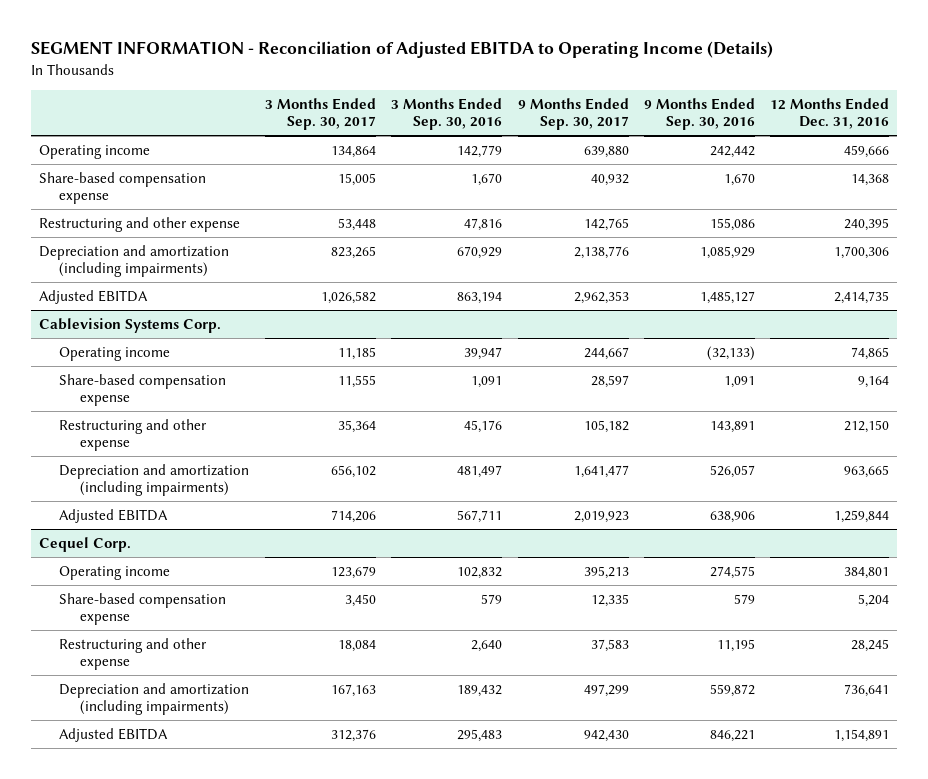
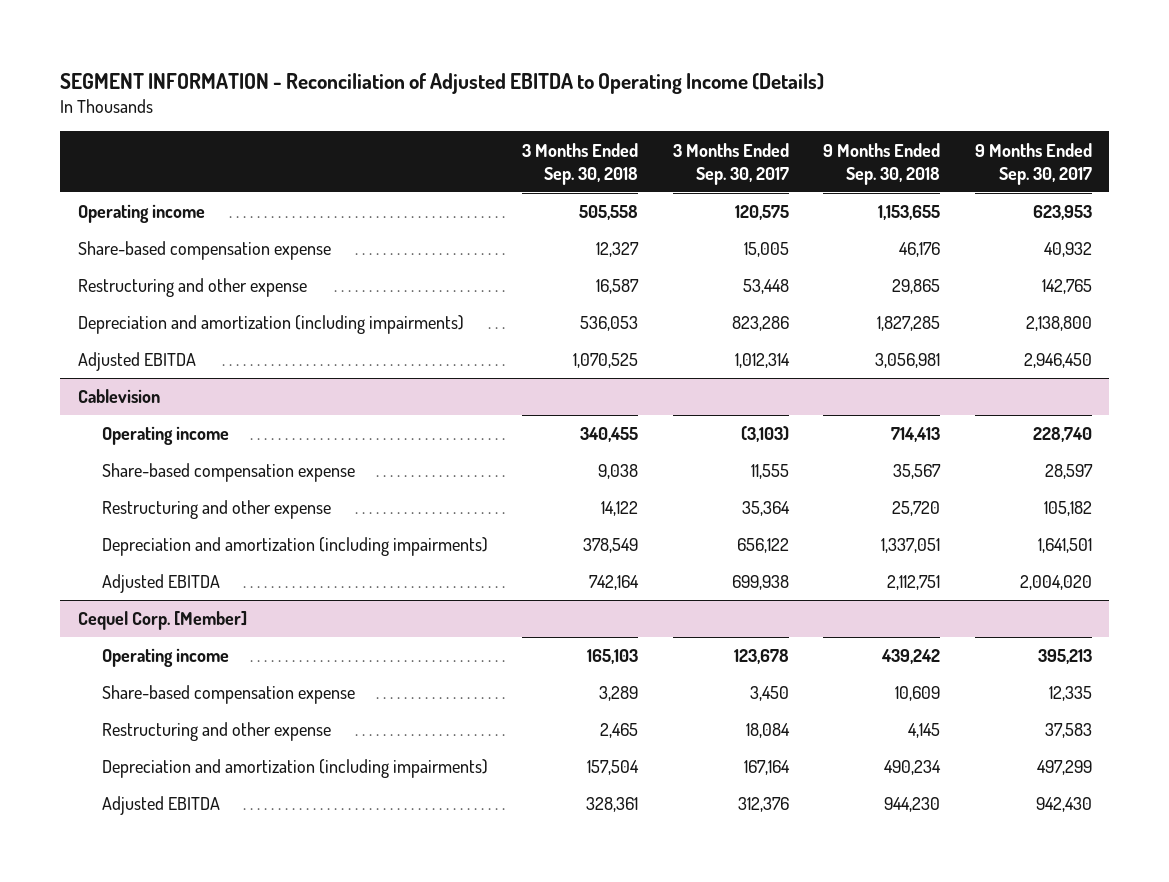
[391,97,503,131] 3 Months Ended Sep. 30, 2016 -> none
[644,97,756,131] 9 Months Ended Sep. 30, 2016 -> none
[770,97,890,130] 12 Months Ended Dec. 31, 2016 -> none
none -> [522,142,639,185] 3 Months Ended Sep. 30, 2018
none -> [823,142,941,185] 9 Months Ended Sep. 30, 2018
[330,145,376,158] 134,864 -> [734,205,789,221] 120,575
[583,145,629,158] 639,880 -> [1032,205,1092,221] 623,953
[330,245,376,259] 823,265 -> [731,316,789,332] 823,286
[573,245,629,259] 2,138,776 -> [1025,316,1092,332] 2,138,800
[320,290,376,304] 1,026,582 -> [734,353,790,369] 1,012,314
[573,290,629,304] 2,962,353 -> [1023,353,1092,369] 2,946,450
[38,317,221,333] Cablevision Systems Corp. -> [77,389,160,404] Cablevision
[337,346,376,360] 11,185 -> [740,426,789,443] (3,103)
[583,346,629,360] 244,667 -> [1032,427,1092,443] 228,740
[330,464,376,478] 656,102 -> [736,538,789,554] 656,122
[573,464,629,478] 1,641,477 -> [1037,538,1092,554] 1,641,501
[330,509,376,523] 714,206 -> [731,575,789,591] 699,938
[573,510,629,523] 2,019,923 -> [1019,575,1092,591] 2,004,020
[38,536,131,552] Cequel Corp. -> [77,611,247,631] Cequel Corp. [Member]
[330,565,376,579] 123,679 -> [733,649,789,665] 123,678
[330,683,376,697] 167,163 -> [743,760,790,776] 167,164

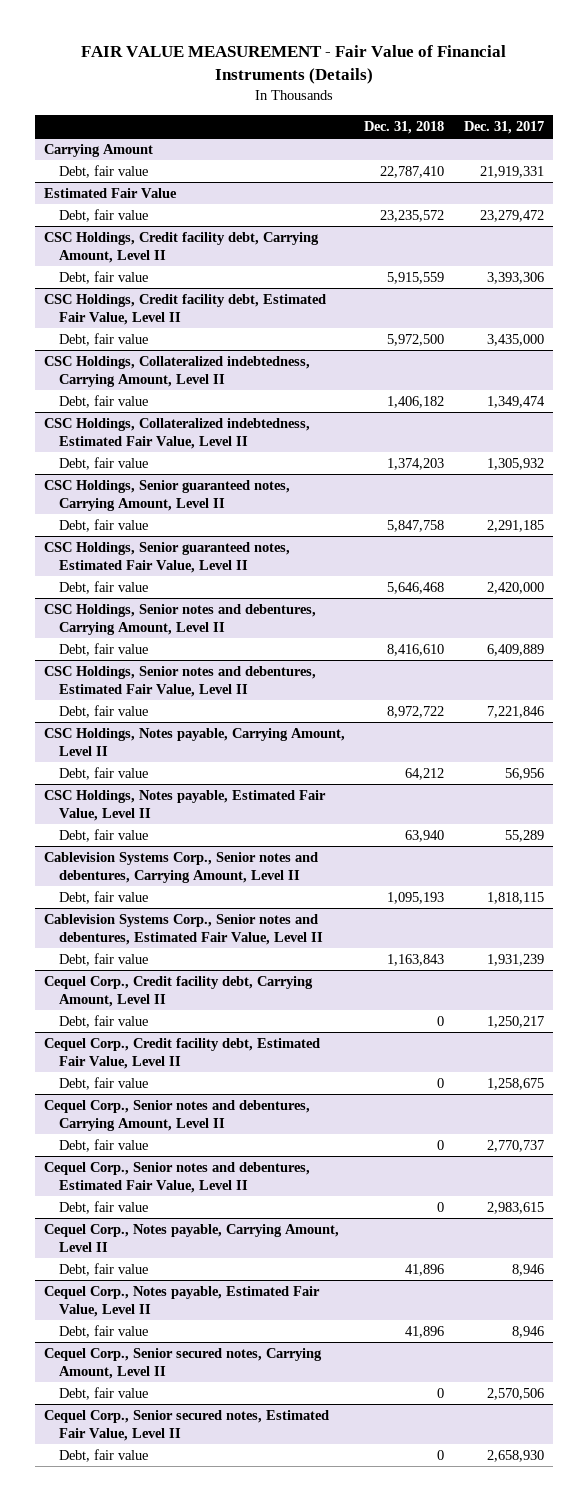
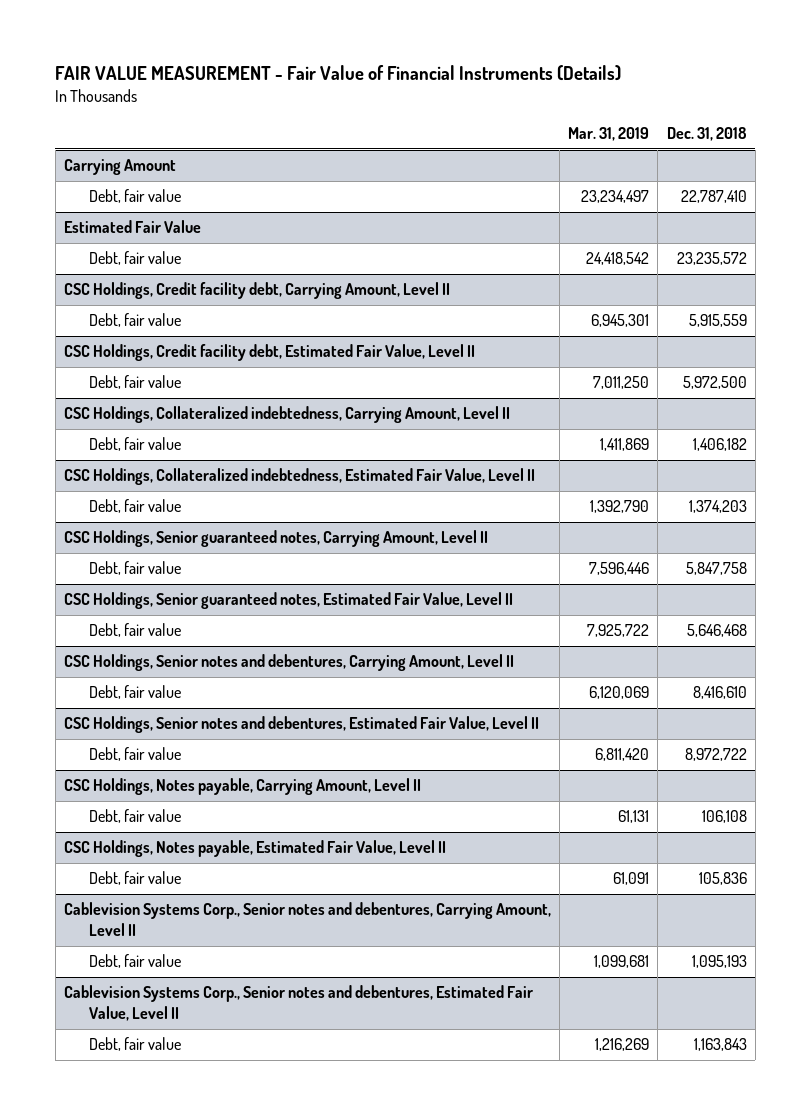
[463,120,544,134] Dec. 31, 2017 -> none
none -> [568,127,650,142] Mar. 31, 2019
[405,767,445,780] 64,212 -> [701,810,747,824] 106,108
[405,829,445,842] 63,940 -> [698,872,747,886] 105,836
[44,975,314,1007] Cequel Corp., Credit facility debt, Carrying Amount, Level II -> none
[59,1014,149,1028] Debt, fair value -> none
[44,1037,321,1069] Cequel Corp., Credit facility debt, Estimated Fair Value, Level II -> none
[59,1076,149,1090] Debt, fair value -> none
[44,1099,311,1131] Cequel Corp., Senior notes and debentures, Carrying Amount, Level II -> none
[59,1138,149,1152] Debt, fair value -> none
[44,1161,311,1193] Cequel Corp., Senior notes and debentures, Estimated Fair Value, Level II -> none
[59,1200,149,1214] Debt, fair value -> none
[44,1223,340,1252] Cequel Corp., Notes payable, Carrying Amount, Level II -> none
[59,1262,149,1276] Debt, fair value -> none
[44,1285,321,1317] Cequel Corp., Notes payable, Estimated Fair Value, Level II -> none
[59,1324,149,1338] Debt, fair value -> none
[44,1347,323,1379] Cequel Corp., Senior secured notes, Carrying Amount, Level II -> none
[59,1386,149,1400] Debt, fair value -> none
[44,1409,330,1441] Cequel Corp., Senior secured notes, Estimated Fair Value, Level II -> none
[59,1448,149,1462] Debt, fair value -> none

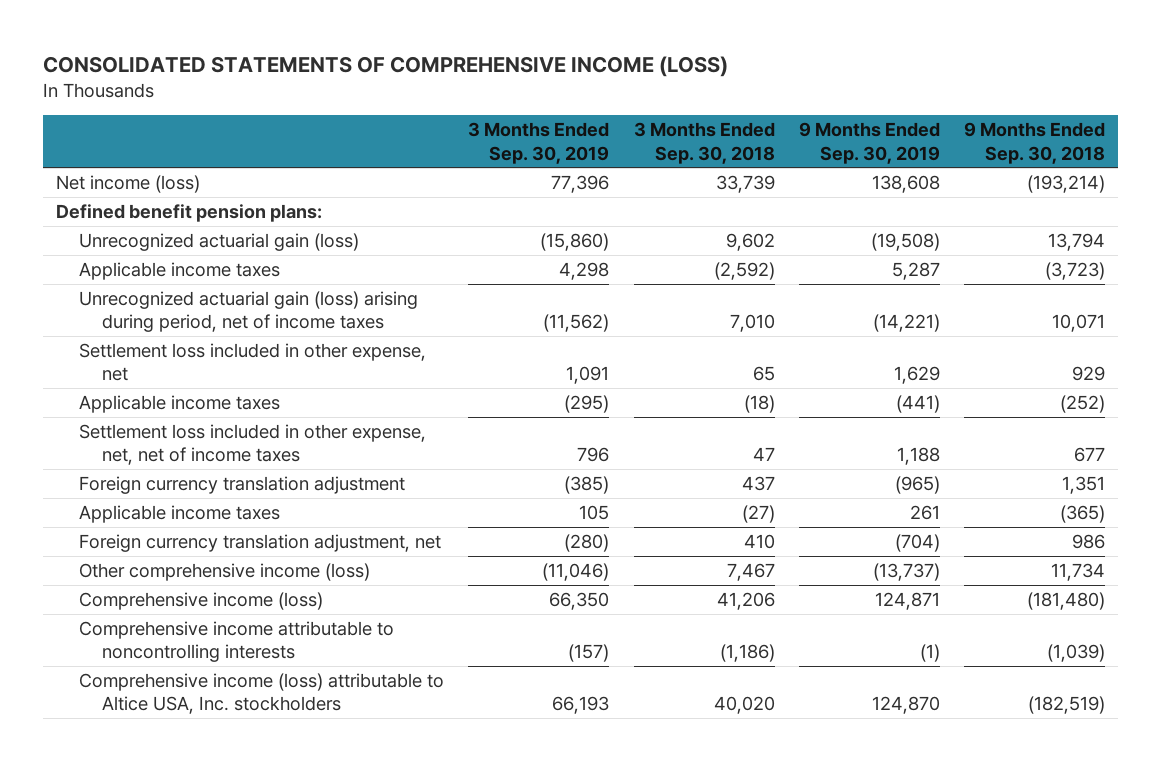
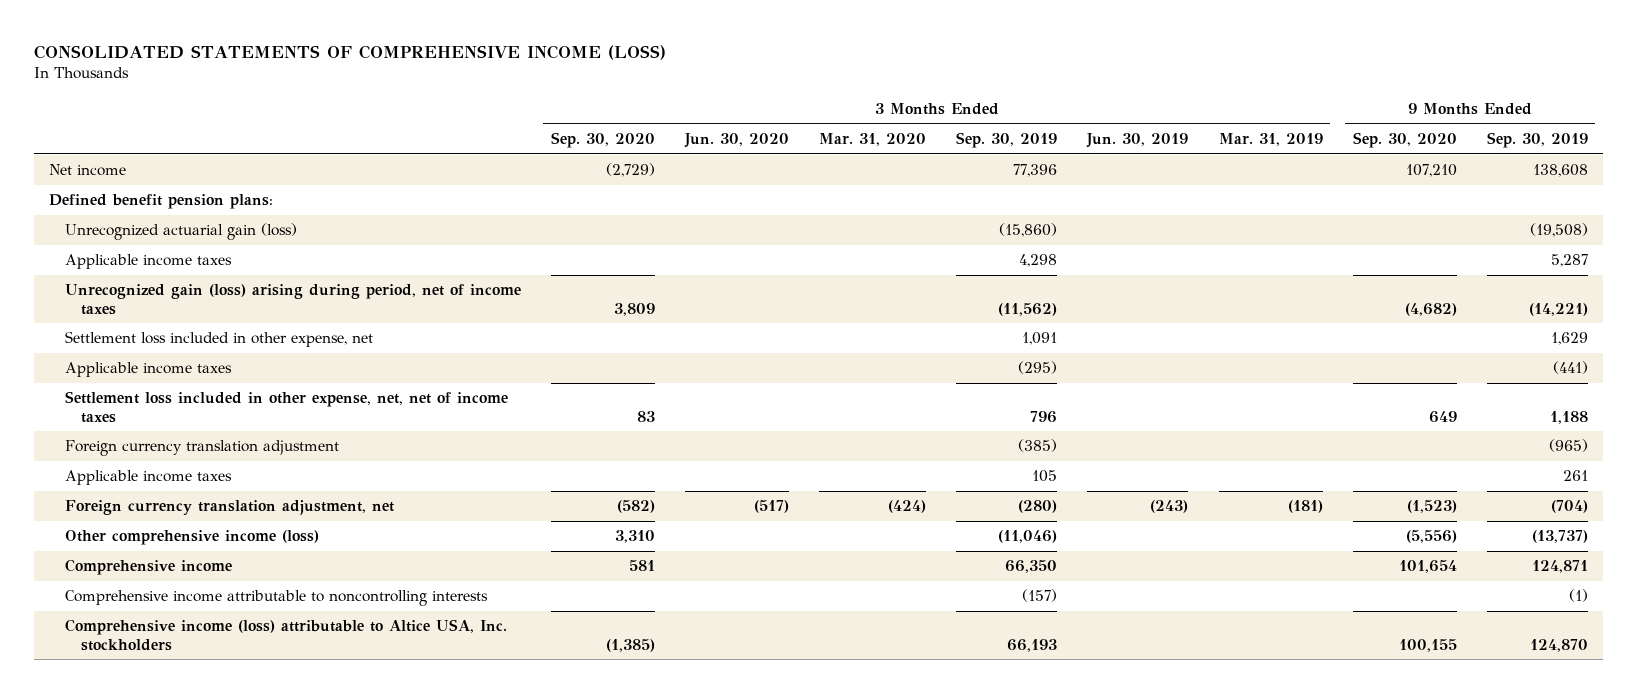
[633,122,775,164] 3 Months Ended Sep. 30, 2018 -> none
[964,122,1106,164] 9 Months Ended Sep. 30, 2018 -> none
none -> [550,132,655,149] Sep. 30, 2020
none -> [684,133,790,149] Jun. 30, 2020
none -> [819,133,927,147] Mar. 31, 2020
none -> [1086,133,1189,149] Jun. 30, 2019
none -> [1218,133,1323,147] Mar. 31, 2019
none -> [1352,132,1457,149] Sep. 30, 2020
[55,174,200,193] Net income (loss) -> [48,164,126,177] Net income
[78,290,418,333] Unrecognized actuarial gain (loss) arising during period, net of income taxes -> [64,284,521,315] Unrecognized gain (loss) arising during period, net of income taxes
[78,591,323,610] Comprehensive income (loss) -> [64,559,232,576] Comprehensive income

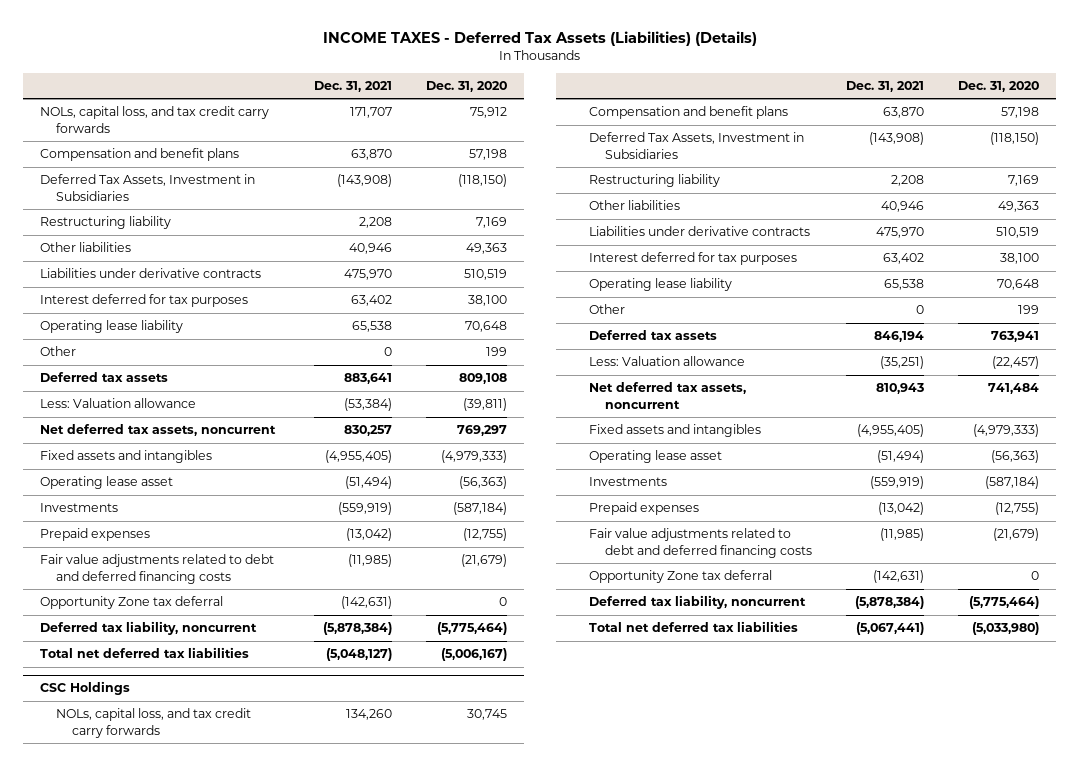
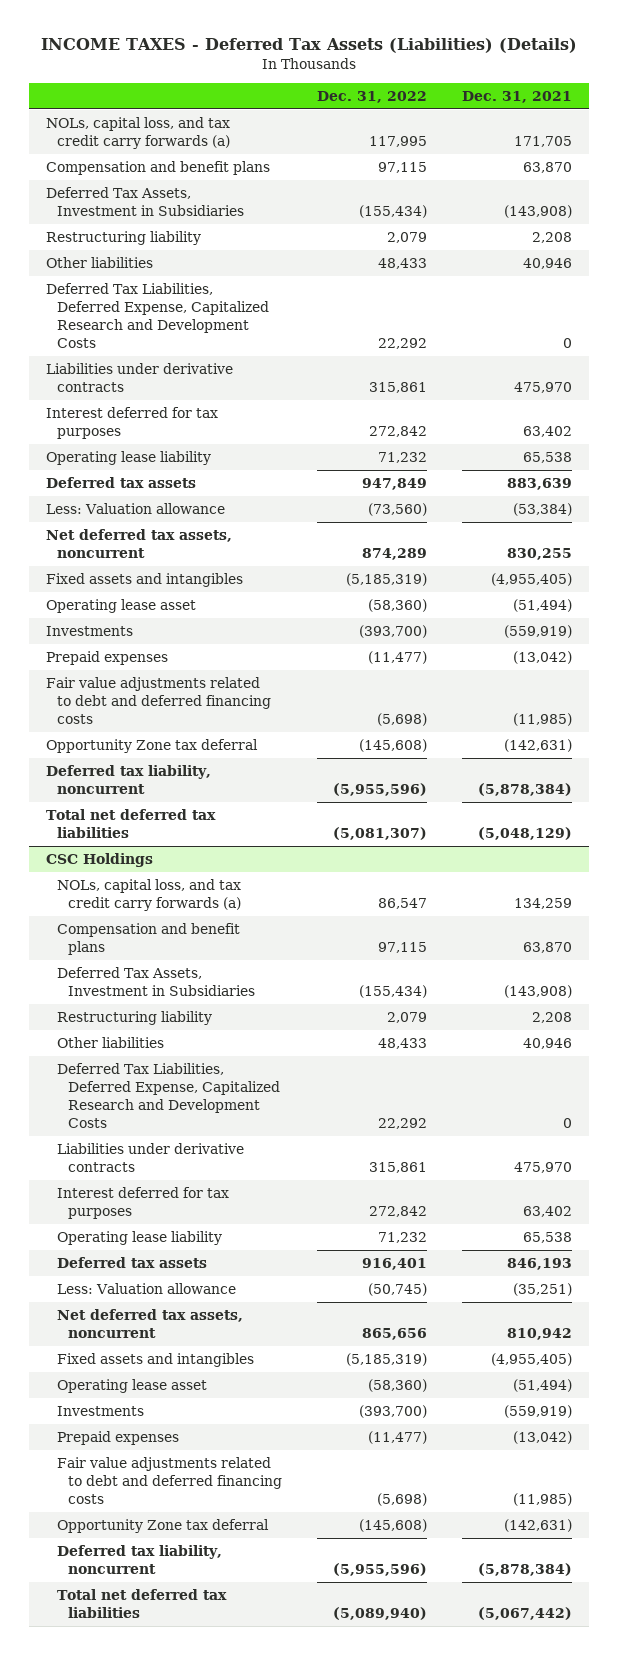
[425,80,507,92] Dec. 31, 2020 -> none
none -> [317,91,428,104] Dec. 31, 2022
[40,106,270,133] NOLs, capital loss, and tax credit carry forwards -> [45,116,231,149] NOLs, capital loss, and tax credit carry forwards (a)
[349,107,392,119] 171,707 -> [513,135,572,147] 171,705
none -> [45,282,270,348] Deferred Tax Liabilities, Deferred Expense, Capitalized Research and Development Costs
[40,346,77,357] Other -> none
[343,373,392,385] 883,641 -> [506,477,572,490] 883,639
[343,425,392,437] 830,257 -> [506,547,572,560] 830,255
[325,648,392,662] (5,048,127) -> [477,826,572,840] (5,048,129)
[56,708,252,738] NOLs, capital loss, and tax credit carry forwards -> [57,878,242,911] NOLs, capital loss, and tax credit carry forwards (a)
[345,709,392,721] 134,260 -> [513,897,572,909] 134,259
none -> [57,1062,281,1128] Deferred Tax Liabilities, Deferred Expense, Capitalized Research and Development Costs
[588,304,625,315] Other -> none
[873,331,924,343] 846,194 -> [506,1257,572,1270] 846,193
[875,383,924,395] 810,943 -> [506,1327,572,1340] 810,942
[855,622,924,636] (5,067,441) -> [477,1606,572,1620] (5,067,442)

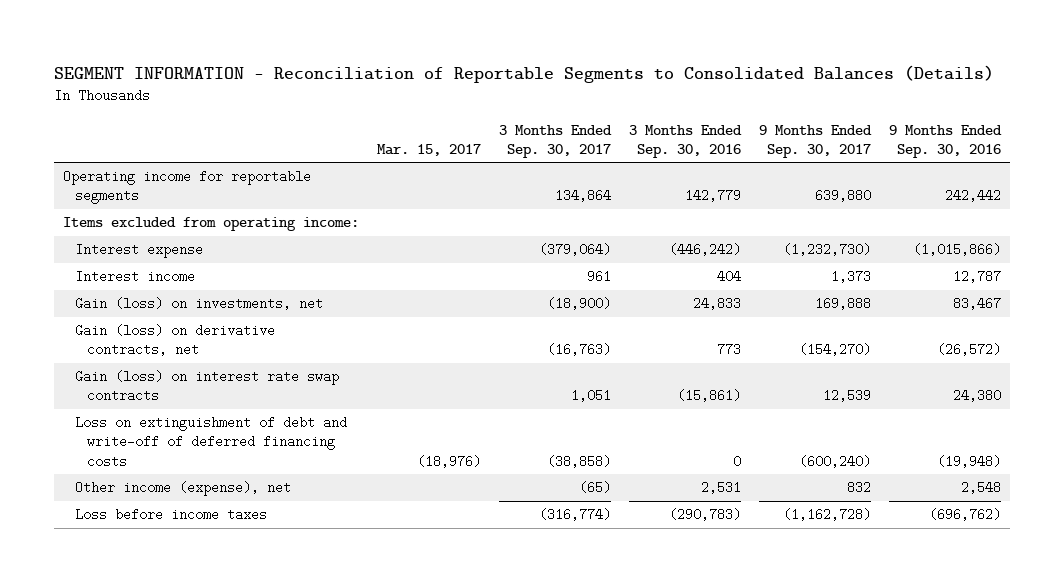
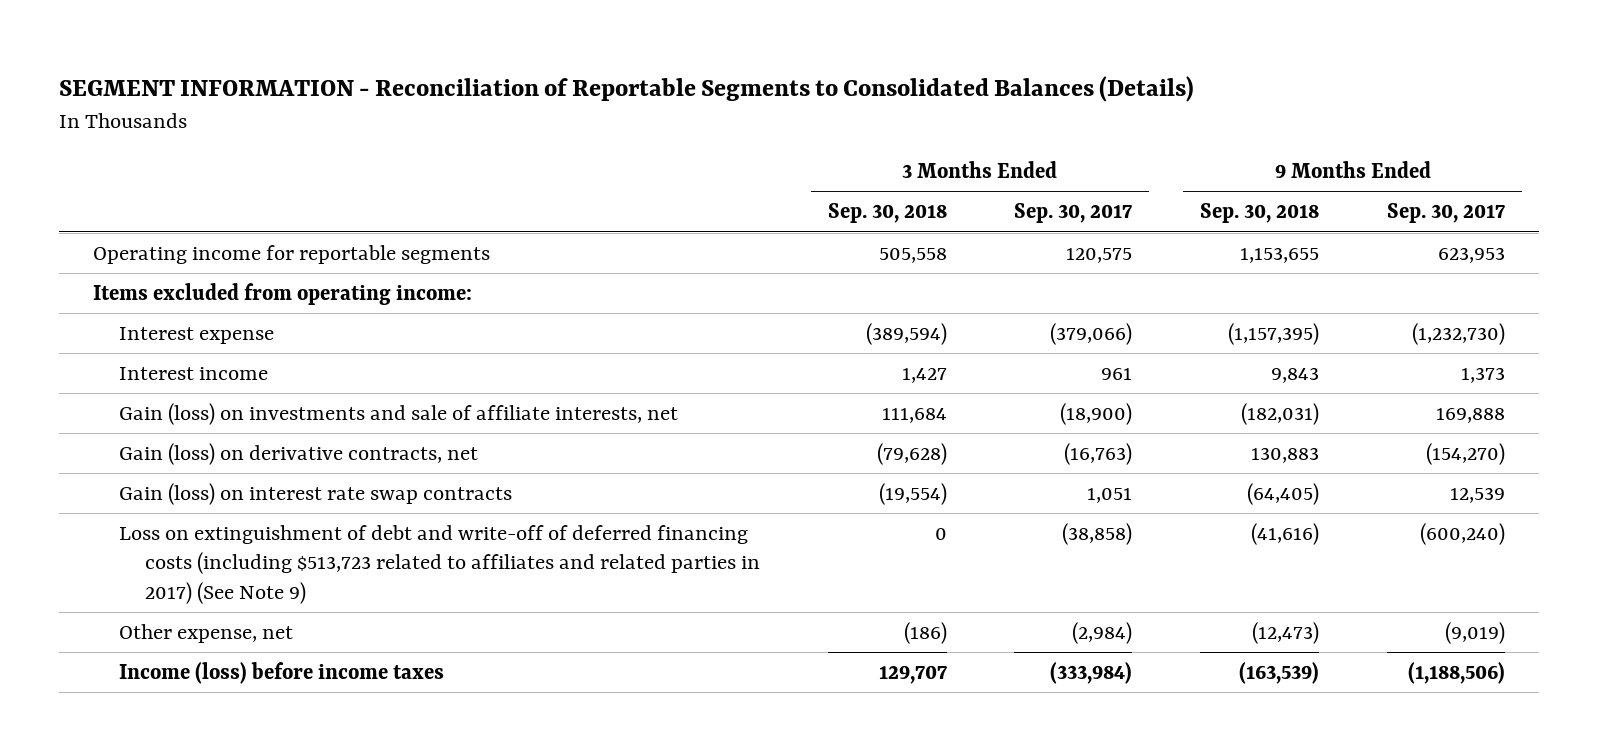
[376,143,481,156] Mar. 15, 2017 -> none
[628,124,742,158] 3 Months Ended Sep. 30, 2016 -> none
[888,124,1002,158] 9 Months Ended Sep. 30, 2016 -> none
none -> [827,203,947,224] Sep. 30, 2018
none -> [1200,203,1320,224] Sep. 30, 2018
[554,189,611,203] 134,864 -> [1066,247,1133,263] 120,575
[814,189,871,203] 639,880 -> [1438,246,1506,263] 623,953
[538,243,611,257] (379,064) -> [1050,322,1133,345] (379,066)
[75,297,324,311] Gain (loss) on investments, net -> [118,402,678,425] Gain (loss) on investments and sale of affiliate interests, net
[75,416,348,468] Loss on extinguishment of debt and write-off of deferred financing costs -> [118,524,760,604] Loss on extinguishment of debt and write-off of deferred financing costs (including $513,723 related to affiliates and related parties in 2017) (See Note 9)
[75,481,292,497] Other income (expense), net -> [118,623,293,643] Other expense, net
[578,481,611,495] (65) -> [1072,621,1133,644] (2,984)
[846,481,871,495] 832 -> [1445,621,1506,644] (9,019)
[75,508,268,522] Loss before income taxes -> [118,661,444,684] Income (loss) before income taxes
[538,508,611,522] (316,774) -> [1050,661,1133,684] (333,984)
[782,508,871,522] (1,162,728) -> [1408,661,1506,684] (1,188,506)

